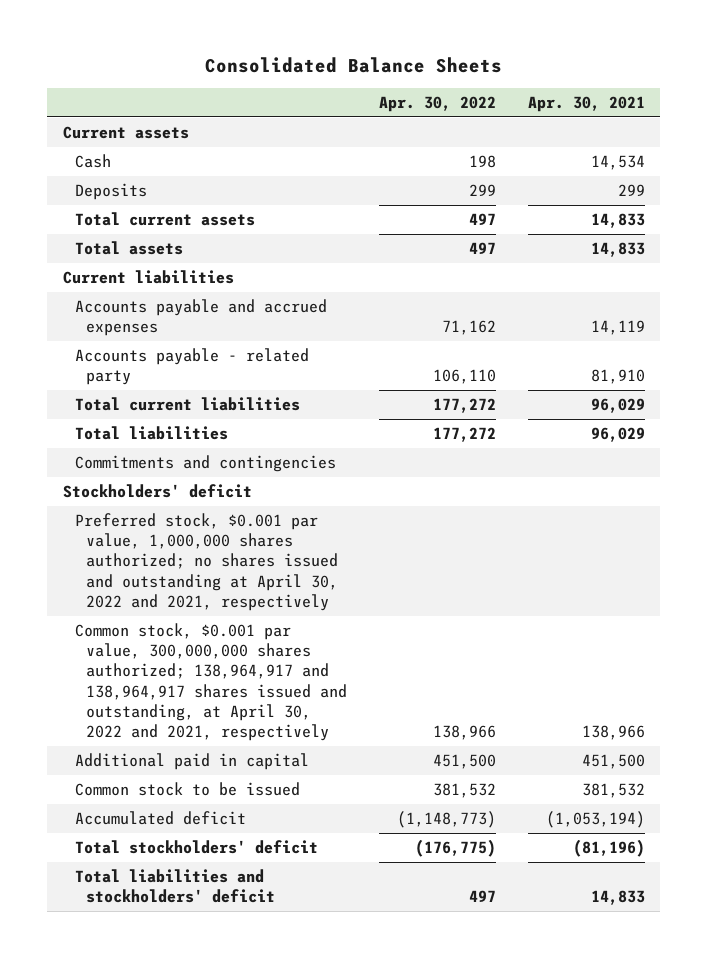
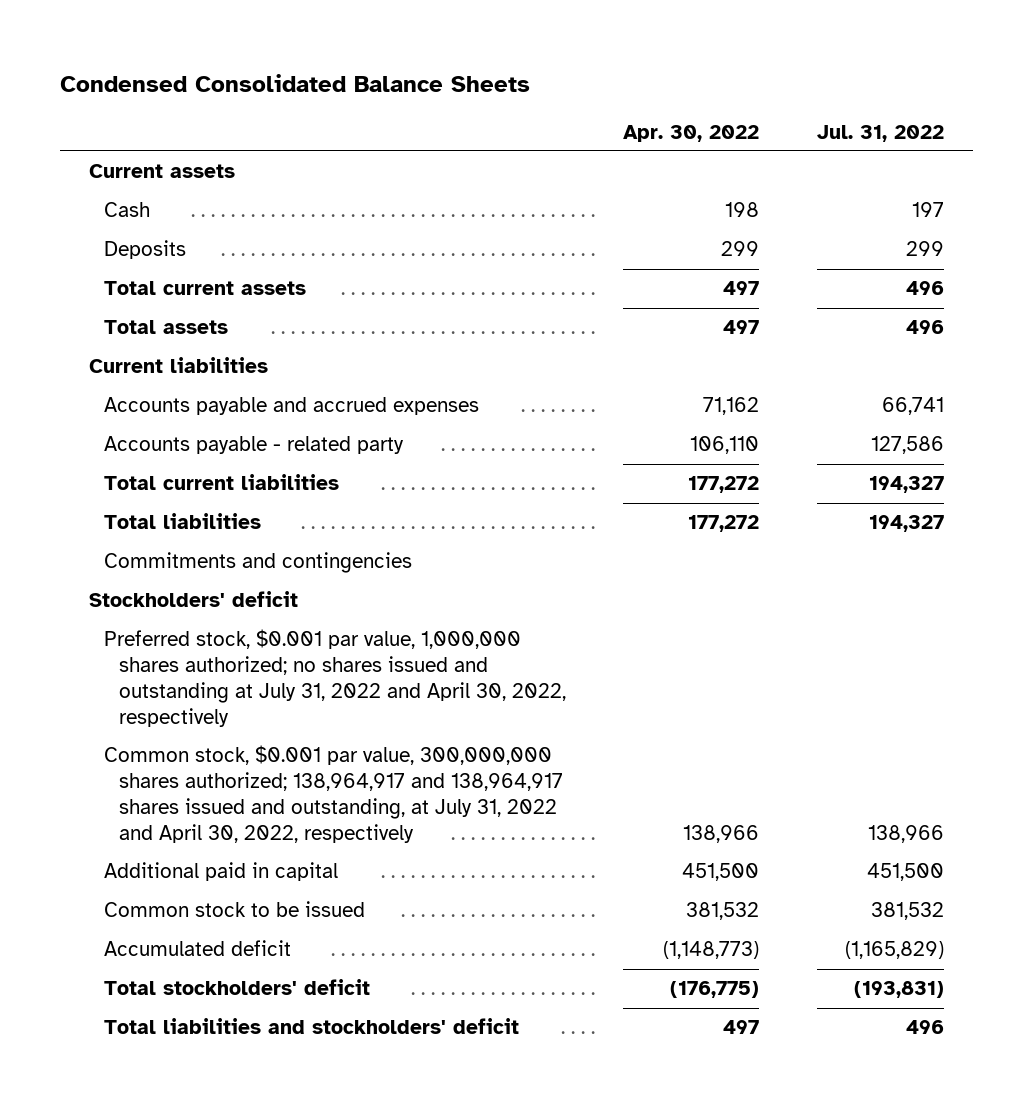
[204,57,502,74] Consolidated Balance Sheets -> [60,73,531,92] Condensed Consolidated Balance Sheets
[527,95,645,112] Apr. 30, 2021 -> none
none -> [816,124,944,142] Jul. 31, 2022
[74,512,339,611] Preferred stock, $0.001 par value, 1,000,000 shares authorized; no shares issued and outstanding at April 30, 2022 and 2021, respectively -> [103,629,566,728] Preferred stock, $0.001 par value, 1,000,000 shares authorized; no shares issued and outstanding at July 31, 2022 and April 30, 2022, respectively
[74,622,348,741] Common stock, $0.001 par value, 300,000,000 shares authorized; 138,964,917 and 138,964,917 shares issued and outstanding, at April 30, 2022 and 2021, respectively -> [103,745,563,844] Common stock, $0.001 par value, 300,000,000 shares authorized; 138,964,917 and 138,964,917 shares issued and outstanding, at July 31, 2022 and April 30, 2022, respectively

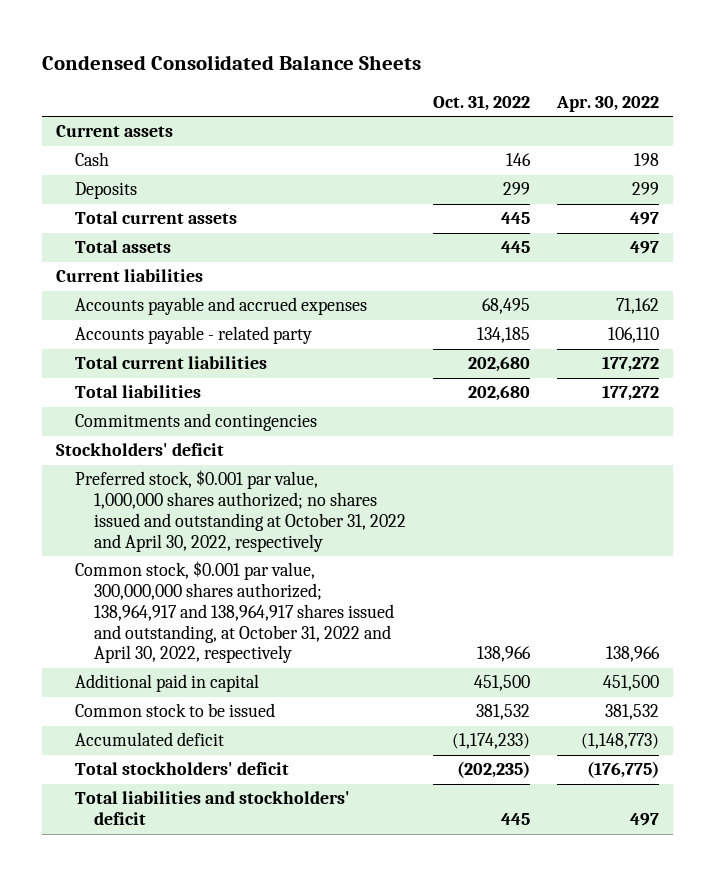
[816,124,944,142] Jul. 31, 2022 -> none
none -> [433,95,531,112] Oct. 31, 2022
[103,629,566,728] Preferred stock, $0.001 par value, 1,000,000 shares authorized; no shares issued and outstanding at July 31, 2022 and April 30, 2022, respectively -> [74,470,406,552] Preferred stock, $0.001 par value, 1,000,000 shares authorized; no shares issued and outstanding at October 31, 2022 and April 30, 2022, respectively
[103,745,563,844] Common stock, $0.001 par value, 300,000,000 shares authorized; 138,964,917 and 138,964,917 shares issued and outstanding, at July 31, 2022 and April 30, 2022, respectively -> [74,561,394,664] Common stock, $0.001 par value, 300,000,000 shares authorized; 138,964,917 and 138,964,917 shares issued and outstanding, at October 31, 2022 and April 30, 2022, respectively

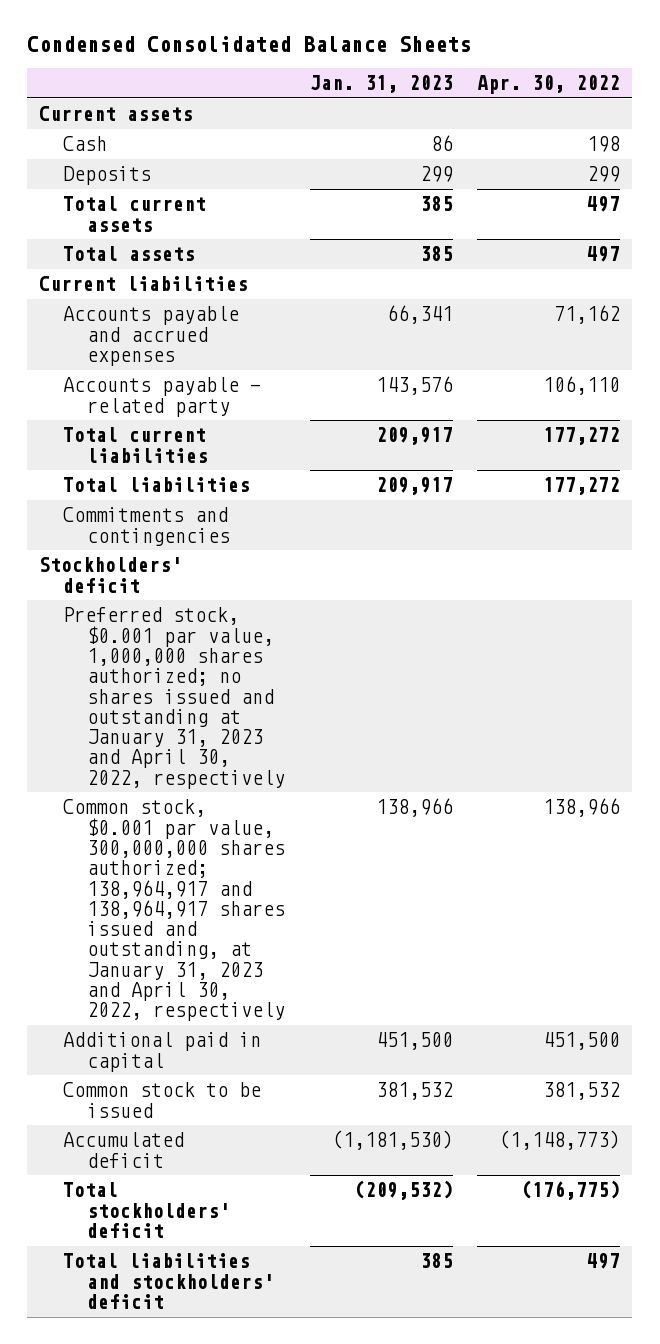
[433,95,531,112] Oct. 31, 2022 -> none
none -> [309,74,453,93] Jan. 31, 2023
[74,470,406,552] Preferred stock, $0.001 par value, 1,000,000 shares authorized; no shares issued and outstanding at October 31, 2022 and April 30, 2022, respectively -> [63,607,286,789] Preferred stock, $0.001 par value, 1,000,000 shares authorized; no shares issued and outstanding at January 31, 2023 and April 30, 2022, respectively
[74,561,394,664] Common stock, $0.001 par value, 300,000,000 shares authorized; 138,964,917 and 138,964,917 shares issued and outstanding, at October 31, 2022 and April 30, 2022, respectively -> [63,799,286,1022] Common stock, $0.001 par value, 300,000,000 shares authorized; 138,964,917 and 138,964,917 shares issued and outstanding, at January 31, 2023 and April 30, 2022, respectively

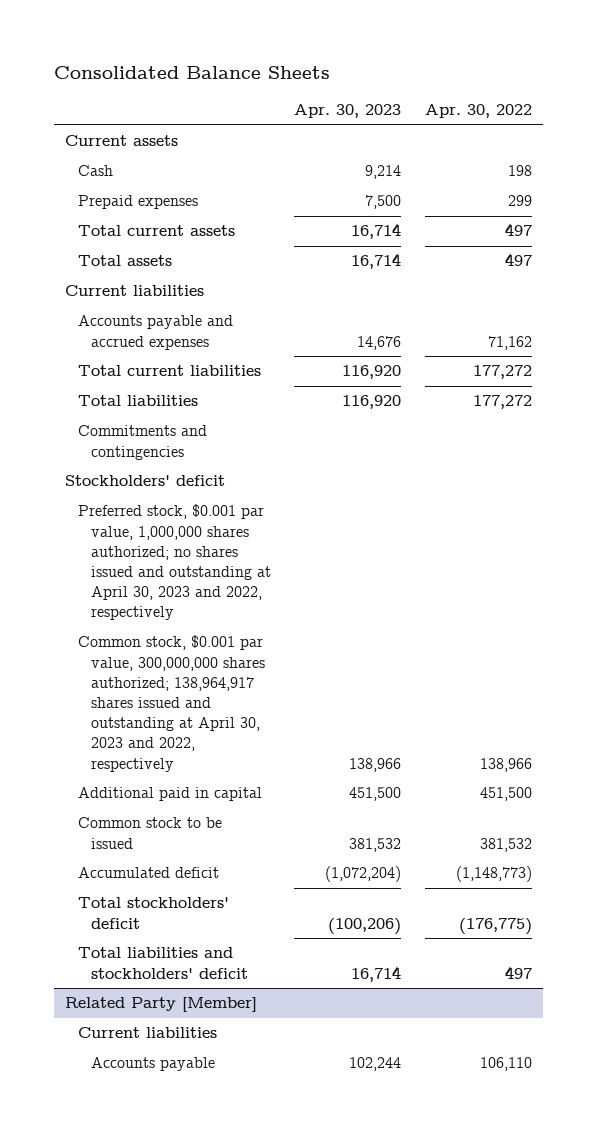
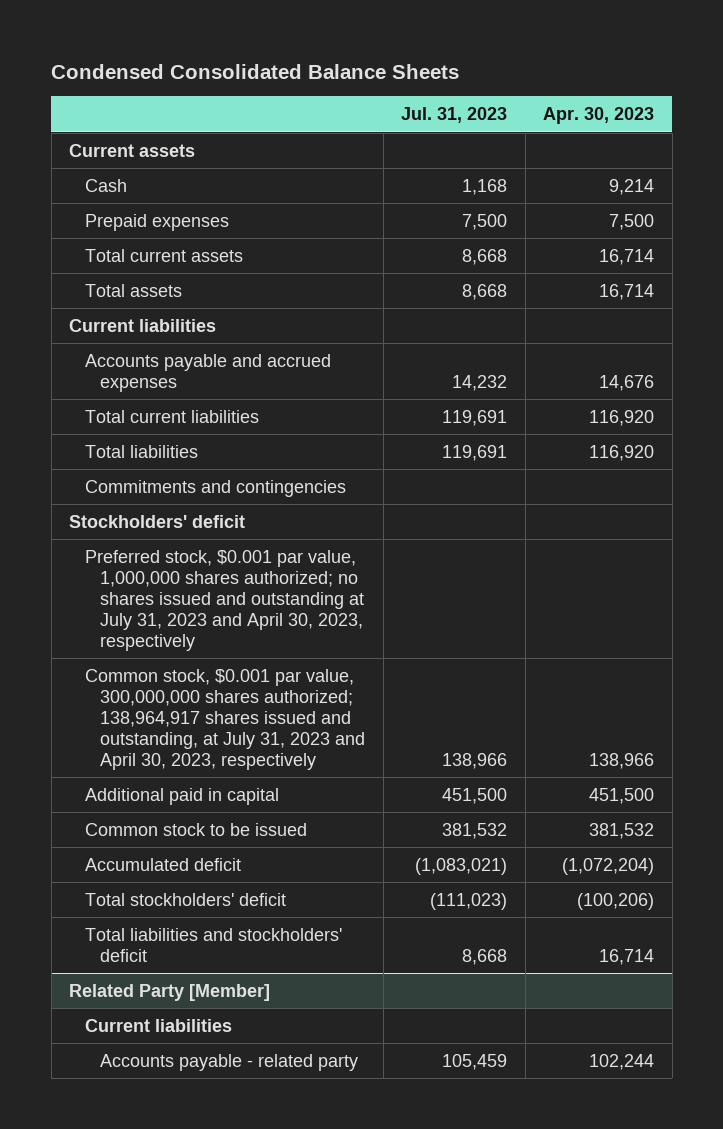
[53,65,330,79] Consolidated Balance Sheets -> [51,63,460,79] Condensed Consolidated Balance Sheets
[424,104,532,119] Apr. 30, 2022 -> none
none -> [401,107,508,124] Jul. 31, 2023
[78,504,272,621] Preferred stock, $0.001 par value, 1,000,000 shares authorized; no shares issued and outstanding at April 30, 2023 and 2022, respectively -> [84,549,364,652] Preferred stock, $0.001 par value, 1,000,000 shares authorized; no shares issued and outstanding at July 31, 2023 and April 30, 2023, respectively
[78,635,266,772] Common stock, $0.001 par value, 300,000,000 shares authorized; 138,964,917 shares issued and outstanding at April 30, 2023 and 2022, respectively -> [84,668,365,771] Common stock, $0.001 par value, 300,000,000 shares authorized; 138,964,917 shares issued and outstanding, at July 31, 2023 and April 30, 2023, respectively
[91,1057,216,1072] Accounts payable -> [99,1053,358,1071] Accounts payable - related party

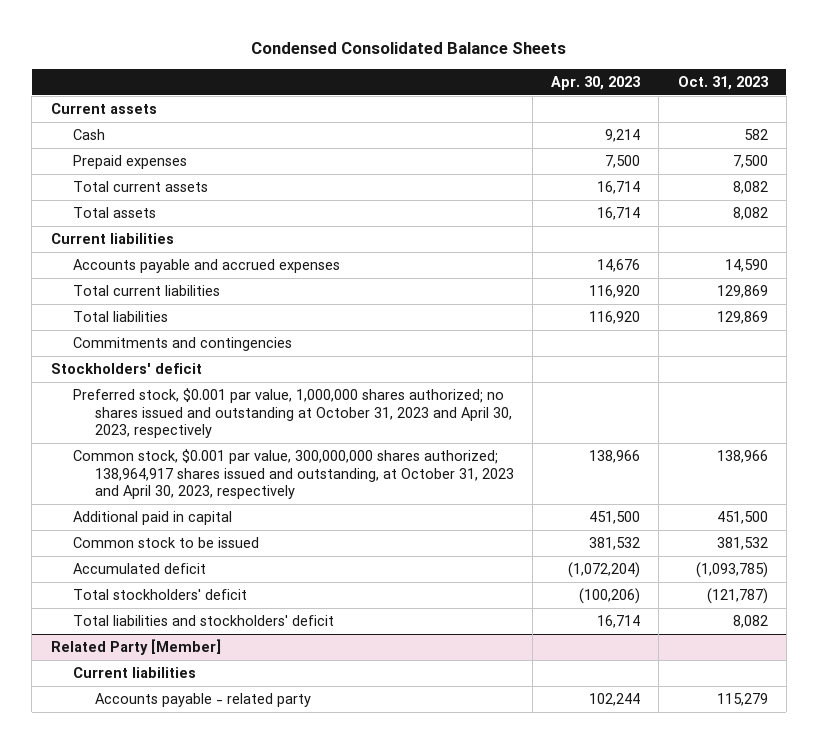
[401,107,508,124] Jul. 31, 2023 -> none
none -> [677,75,768,90] Oct. 31, 2023
[84,549,364,652] Preferred stock, $0.001 par value, 1,000,000 shares authorized; no shares issued and outstanding at July 31, 2023 and April 30, 2023, respectively -> [72,388,512,439] Preferred stock, $0.001 par value, 1,000,000 shares authorized; no shares issued and outstanding at October 31, 2023 and April 30, 2023, respectively
[84,668,365,771] Common stock, $0.001 par value, 300,000,000 shares authorized; 138,964,917 shares issued and outstanding, at July 31, 2023 and April 30, 2023, respectively -> [72,449,514,500] Common stock, $0.001 par value, 300,000,000 shares authorized; 138,964,917 shares issued and outstanding, at October 31, 2023 and April 30, 2023, respectively

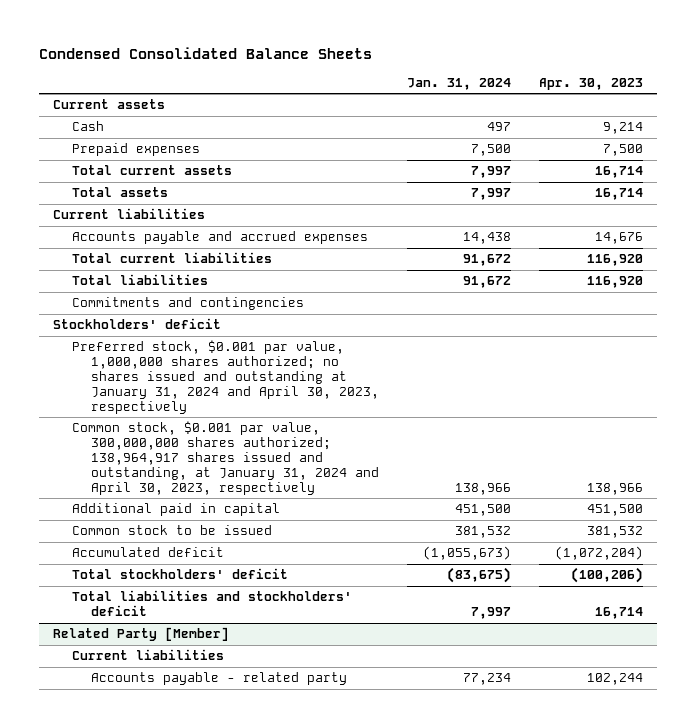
[677,75,768,90] Oct. 31, 2023 -> none
none -> [407,77,512,90] Jan. 31, 2024
[72,388,512,439] Preferred stock, $0.001 par value, 1,000,000 shares authorized; no shares issued and outstanding at October 31, 2023 and April 30, 2023, respectively -> [72,340,379,414] Preferred stock, $0.001 par value, 1,000,000 shares authorized; no shares issued and outstanding at January 31, 2024 and April 30, 2023, respectively
[72,449,514,500] Common stock, $0.001 par value, 300,000,000 shares authorized; 138,964,917 shares issued and outstanding, at October 31, 2023 and April 30, 2023, respectively -> [72,421,379,495] Common stock, $0.001 par value, 300,000,000 shares authorized; 138,964,917 shares issued and outstanding, at January 31, 2024 and April 30, 2023, respectively

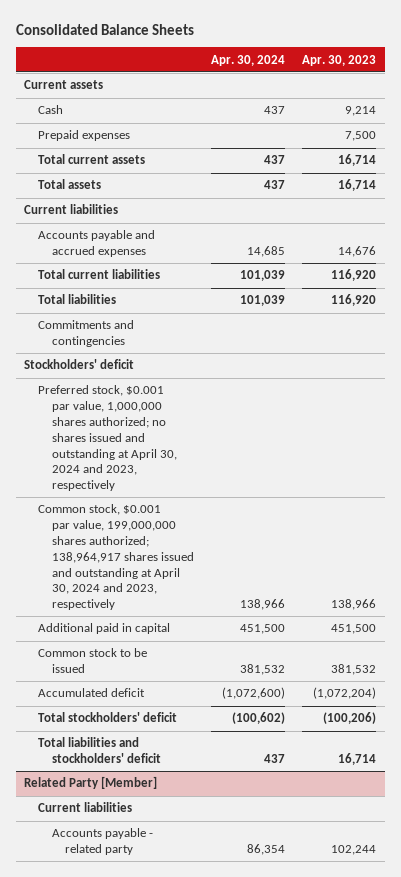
[39,46,373,59] Condensed Consolidated Balance Sheets -> [15,23,194,35] Consolidated Balance Sheets
[407,77,512,90] Jan. 31, 2024 -> none
none -> [210,54,285,66] Apr. 30, 2024
[72,340,379,414] Preferred stock, $0.001 par value, 1,000,000 shares authorized; no shares issued and outstanding at January 31, 2024 and April 30, 2023, respectively -> [37,385,177,492] Preferred stock, $0.001 par value, 1,000,000 shares authorized; no shares issued and outstanding at April 30, 2024 and 2023, respectively
[72,421,379,495] Common stock, $0.001 par value, 300,000,000 shares authorized; 138,964,917 shares issued and outstanding, at January 31, 2024 and April 30, 2023, respectively -> [37,504,194,611] Common stock, $0.001 par value, 199,000,000 shares authorized; 138,964,917 shares issued and outstanding at April 30, 2024 and 2023, respectively

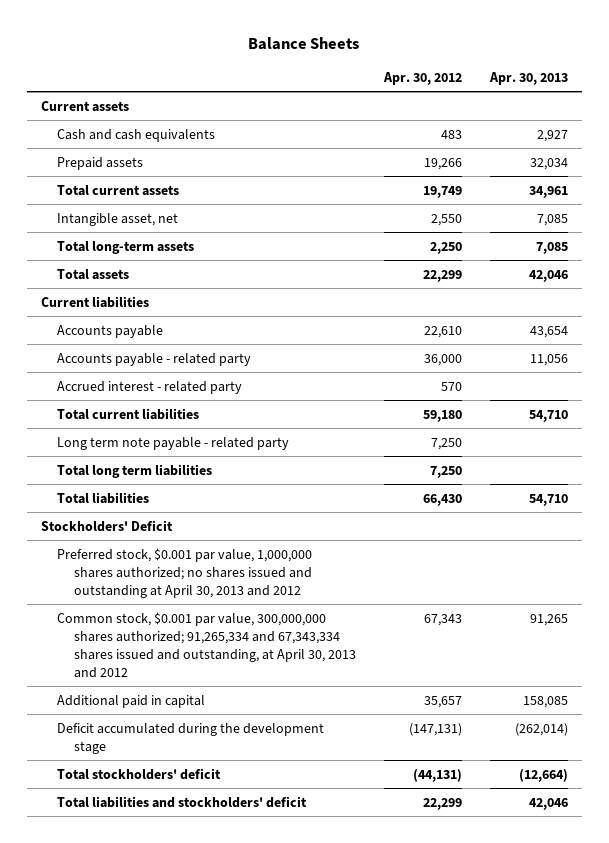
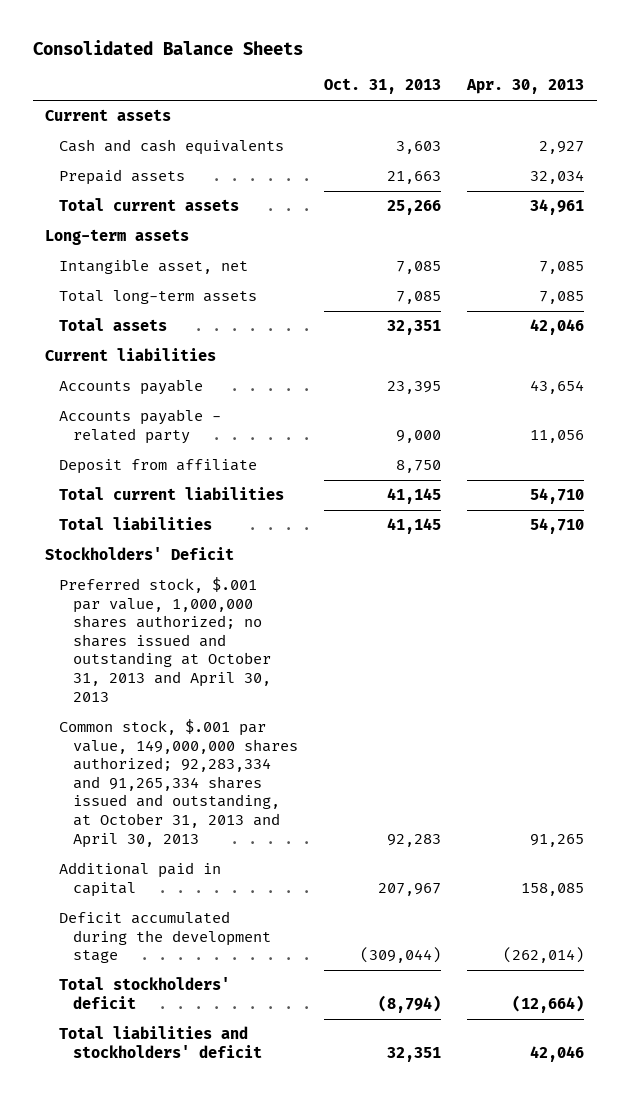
[248,36,360,50] Balance Sheets -> [32,40,303,56] Consolidated Balance Sheets
[382,71,462,85] Apr. 30, 2012 -> none
none -> [324,78,442,95] Oct. 31, 2013
none -> [45,229,190,246] Long-term assets
[57,380,243,394] Accrued interest - related party -> none
none -> [59,459,258,475] Deposit from affiliate
[57,436,290,450] Long term note payable - related party -> none
[57,463,213,478] Total long term liabilities -> none
[57,547,313,598] Preferred stock, $0.001 par value, 1,000,000 shares authorized; no shares issued and outstanding at April 30, 2013 and 2012 -> [59,577,272,702] Preferred stock, $.001 par value, 1,000,000 shares authorized; no shares issued and outstanding at October 31, 2013 and April 30, 2013
[57,611,356,678] Common stock, $0.001 par value, 300,000,000 shares authorized; 91,265,334 and 67,343,334 shares issued and outstanding, at April 30, 2013 and 2012 -> [59,719,299,848] Common stock, $.001 par value, 149,000,000 shares authorized; 92,283,334 and 91,265,334 shares issued and outstanding, at October 31, 2013 and April 30, 2013

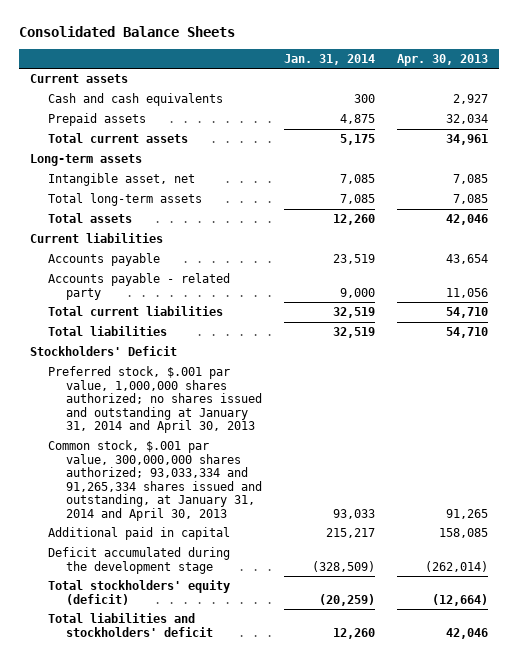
[324,78,442,95] Oct. 31, 2013 -> none
none -> [283,53,375,65] Jan. 31, 2014
[59,459,258,475] Deposit from affiliate -> none
[59,577,272,702] Preferred stock, $.001 par value, 1,000,000 shares authorized; no shares issued and outstanding at October 31, 2013 and April 30, 2013 -> [48,366,262,434] Preferred stock, $.001 par value, 1,000,000 shares authorized; no shares issued and outstanding at January 31, 2014 and April 30, 2013
[59,719,299,848] Common stock, $.001 par value, 149,000,000 shares authorized; 92,283,334 and 91,265,334 shares issued and outstanding, at October 31, 2013 and April 30, 2013 -> [48,440,262,521] Common stock, $.001 par value, 300,000,000 shares authorized; 93,033,334 and 91,265,334 shares issued and outstanding, at January 31, 2014 and April 30, 2013
[59,977,231,1009] Total stockholders' deficit -> [48,580,231,605] Total stockholders' equity (deficit)

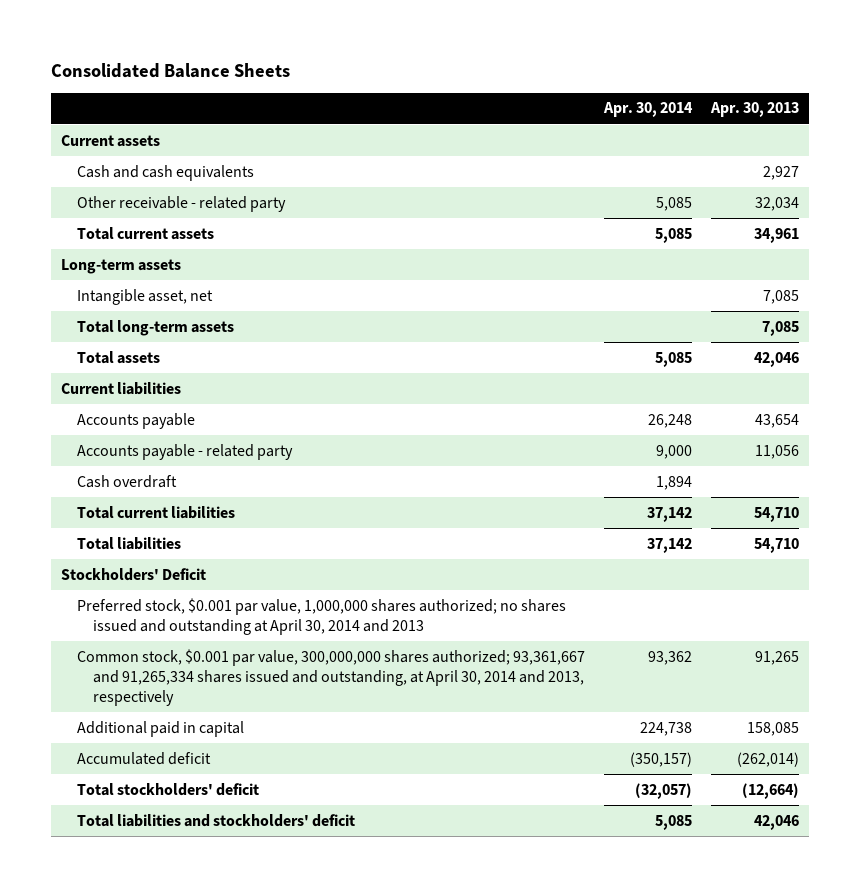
[283,53,375,65] Jan. 31, 2014 -> none
none -> [603,102,694,118] Apr. 30, 2014
[48,113,147,127] Prepaid assets -> [77,195,287,212] Other receivable - related party
none -> [77,474,178,488] Cash overdraft
[48,366,262,434] Preferred stock, $.001 par value, 1,000,000 shares authorized; no shares issued and outstanding at January 31, 2014 and April 30, 2013 -> [77,597,567,635] Preferred stock, $0.001 par value, 1,000,000 shares authorized; no shares issued and outstanding at April 30, 2014 and 2013
[48,440,262,521] Common stock, $.001 par value, 300,000,000 shares authorized; 93,033,334 and 91,265,334 shares issued and outstanding, at January 31, 2014 and April 30, 2013 -> [77,648,586,706] Common stock, $0.001 par value, 300,000,000 shares authorized; 93,361,667 and 91,265,334 shares issued and outstanding, at April 30, 2014 and 2013, respectively
[48,547,231,574] Deficit accumulated during the development stage -> [77,751,212,765] Accumulated deficit
[48,580,231,605] Total stockholders' equity (deficit) -> [77,782,260,796] Total stockholders' deficit

